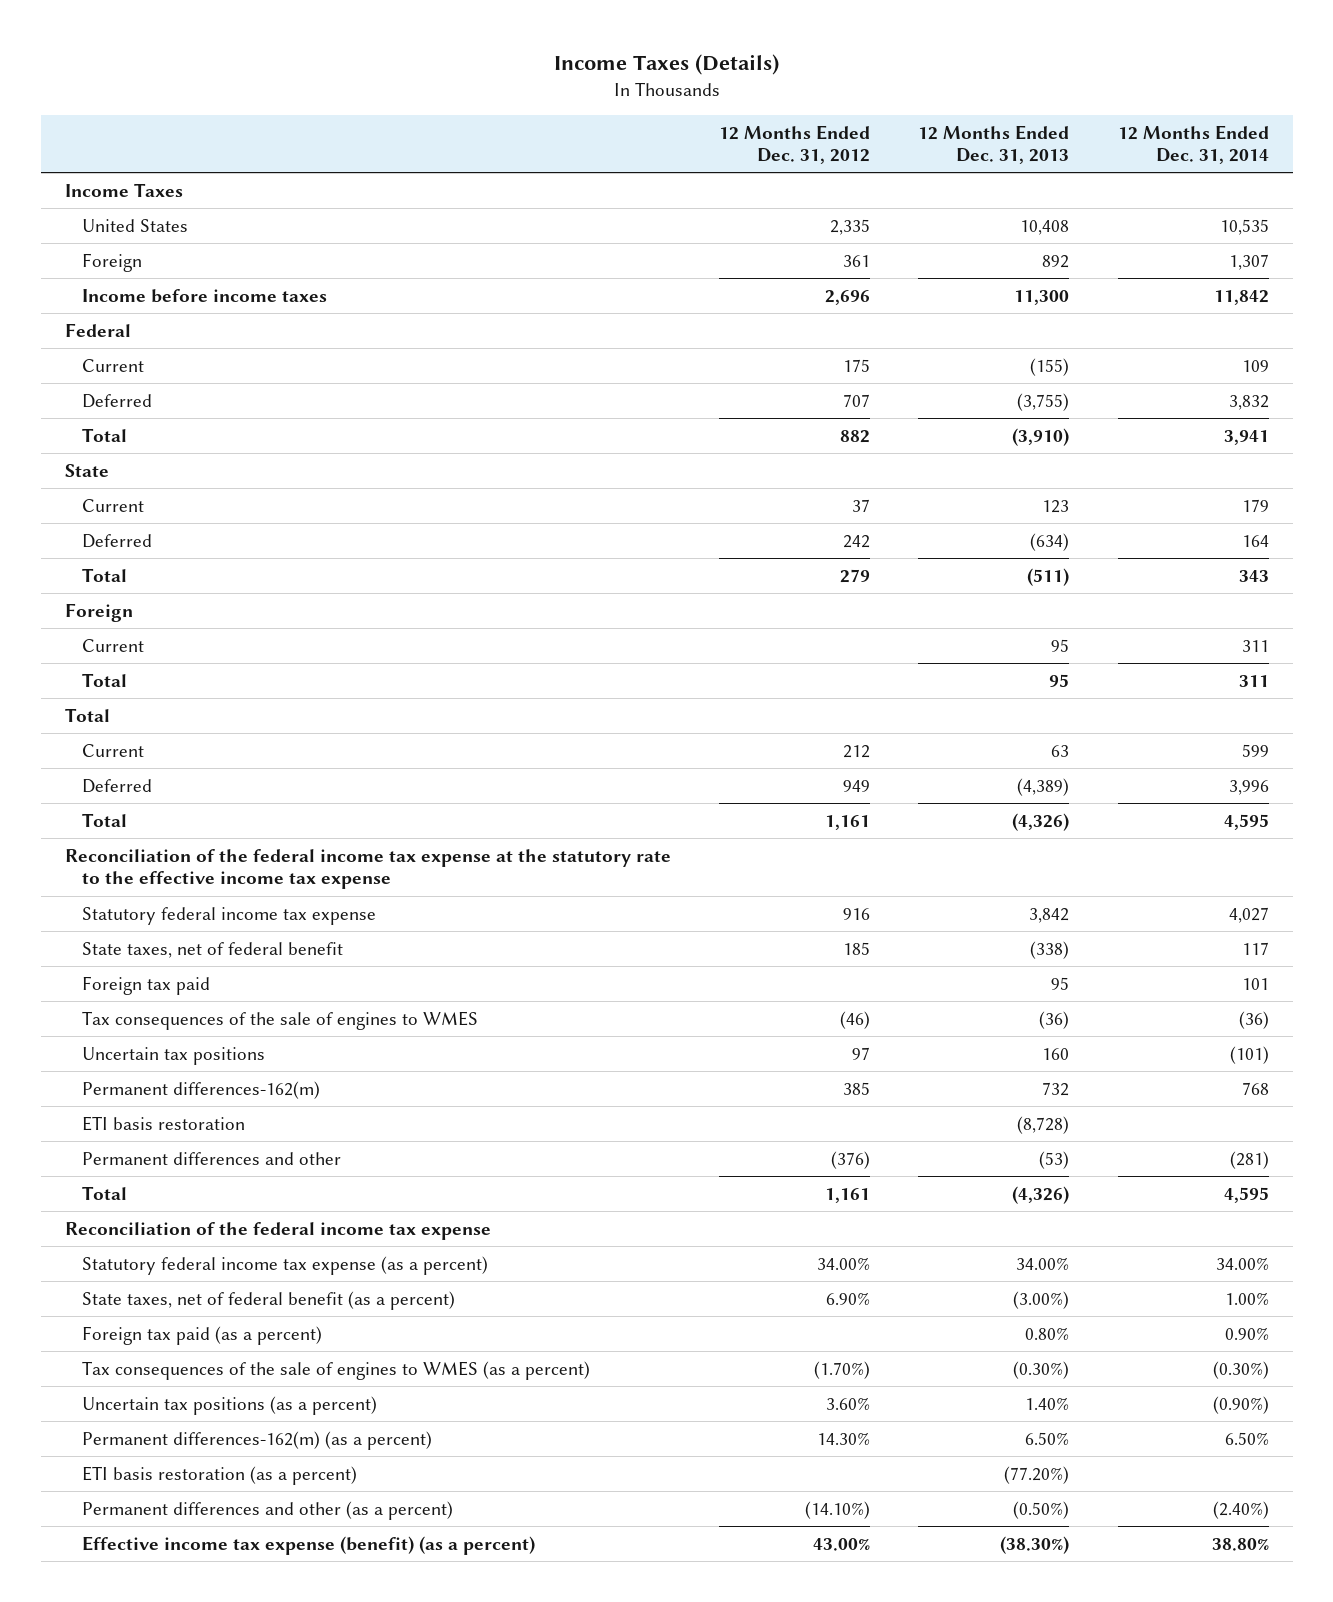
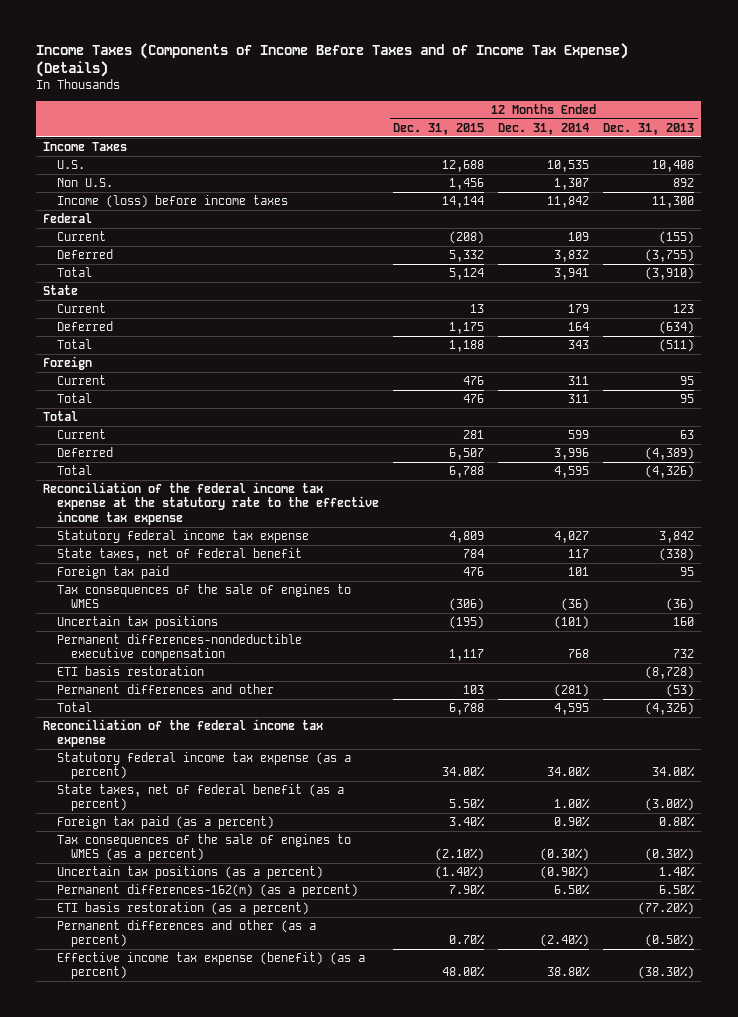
[553,54,779,76] Income Taxes (Details) -> [36,42,629,77] Income Taxes (Components of Income Before Taxes and of Income Tax Expense) (Details)
[719,124,871,164] 12 Months Ended Dec. 31, 2012 -> none
none -> [393,122,485,135] Dec. 31, 2015
[82,218,189,232] United States -> [57,160,86,170] U.S.
[82,252,143,272] Foreign -> [57,178,114,188] Non U.S.
[82,288,328,303] Income before income taxes -> [57,195,289,209] Income (loss) before income taxes
[82,1080,321,1099] Permanent differences-162(m) -> [57,634,303,662] Permanent differences-nondeductible executive compensation

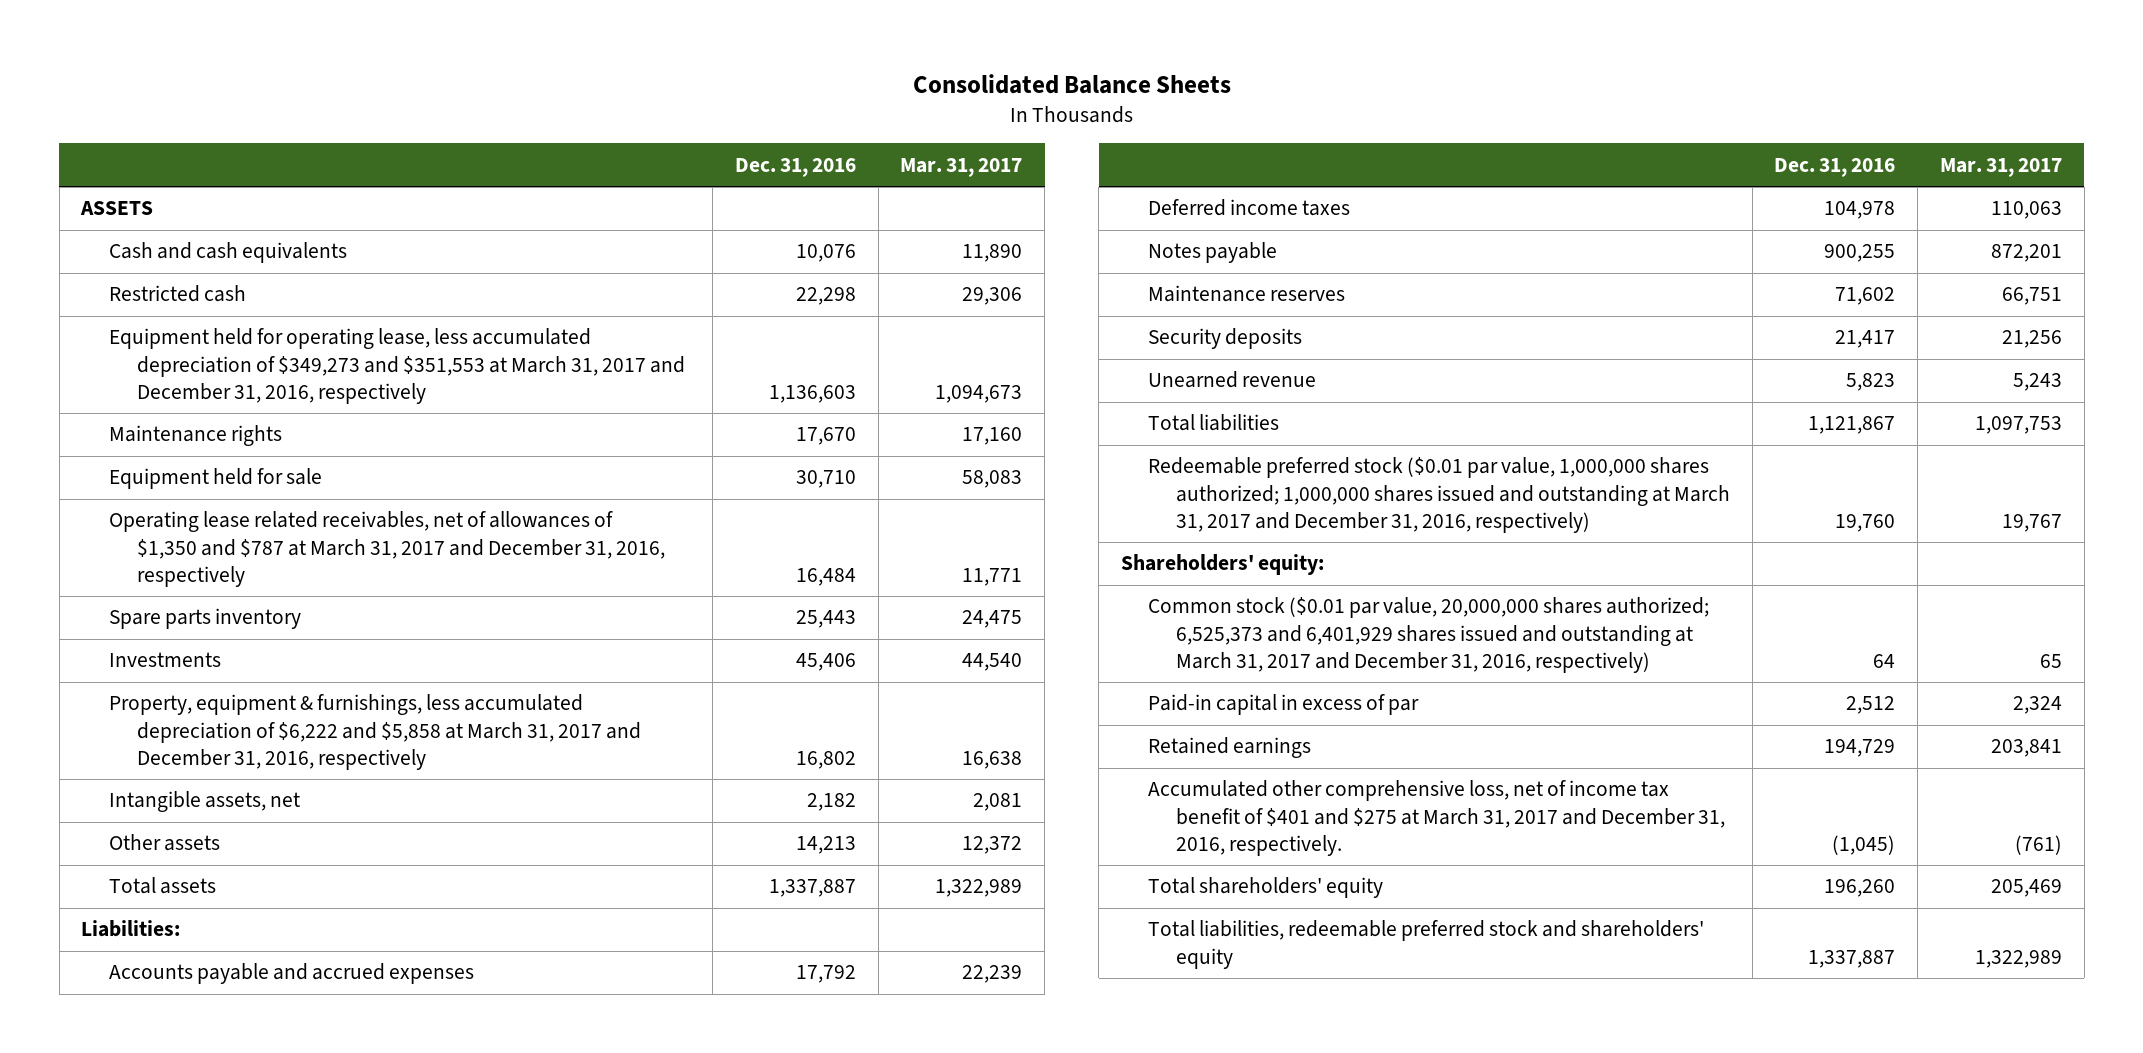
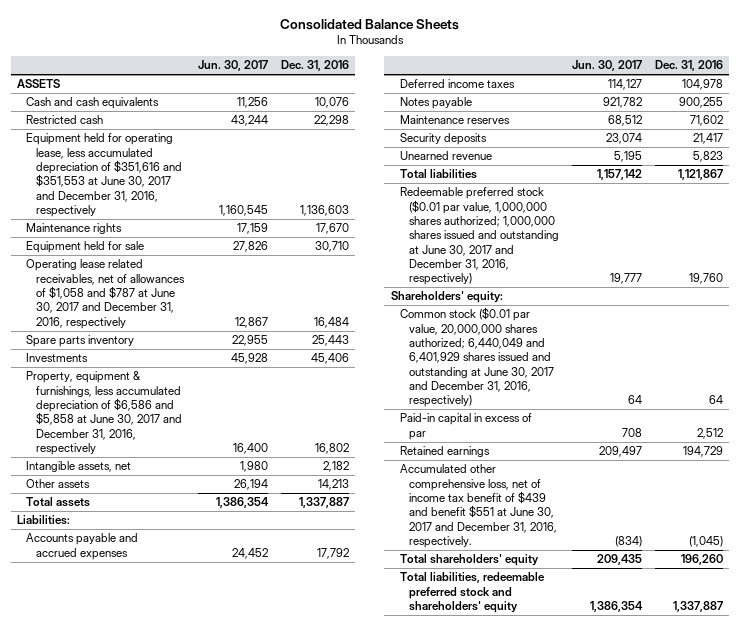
[900,157,1023,177] Mar. 31, 2017 -> none
none -> [198,60,269,72] Jun. 30, 2017
[108,328,685,405] Equipment held for operating lease, less accumulated depreciation of $349,273 and $351,553 at March 31, 2017 and December 31, 2016, respectively -> [26,133,182,217] Equipment held for operating lease, less accumulated depreciation of $351,616 and $351,553 at June 30, 2017 and December 31, 2016, respectively
[108,511,665,588] Operating lease related receivables, net of allowances of $1,350 and $787 at March 31, 2017 and December 31, 2016, respectively -> [26,259,185,329] Operating lease related receivables, net of allowances of $1,058 and $787 at June 30, 2017 and December 31, 2016, respectively
[108,694,641,771] Property, equipment & furnishings, less accumulated depreciation of $6,222 and $5,858 at March 31, 2017 and December 31, 2016, respectively -> [26,371,182,455] Property, equipment & furnishings, less accumulated depreciation of $6,586 and $5,858 at June 30, 2017 and December 31, 2016, respectively
[1148,457,1730,534] Redeemable preferred stock ($0.01 par value, 1,000,000 shares authorized; 1,000,000 shares issued and outstanding at March 31, 2017 and December 31, 2016, respectively) -> [399,187,560,286] Redeemable preferred stock ($0.01 par value, 1,000,000 shares authorized; 1,000,000 shares issued and outstanding at June 30, 2017 and December 31, 2016, respectively)
[1148,597,1710,674] Common stock ($0.01 par value, 20,000,000 shares authorized; 6,525,373 and 6,401,929 shares issued and outstanding at March 31, 2017 and December 31, 2016, respectively) -> [399,307,555,408] Common stock ($0.01 par value, 20,000,000 shares authorized; 6,440,049 and 6,401,929 shares issued and outstanding at June 30, 2017 and December 31, 2016, respectively)
[1148,780,1725,857] Accumulated other comprehensive loss, net of income tax benefit of $401 and $275 at March 31, 2017 and December 31, 2016, respectively. -> [399,464,558,548] Accumulated other comprehensive loss, net of income tax benefit of $439 and benefit $551 at June 30, 2017 and December 31, 2016, respectively.

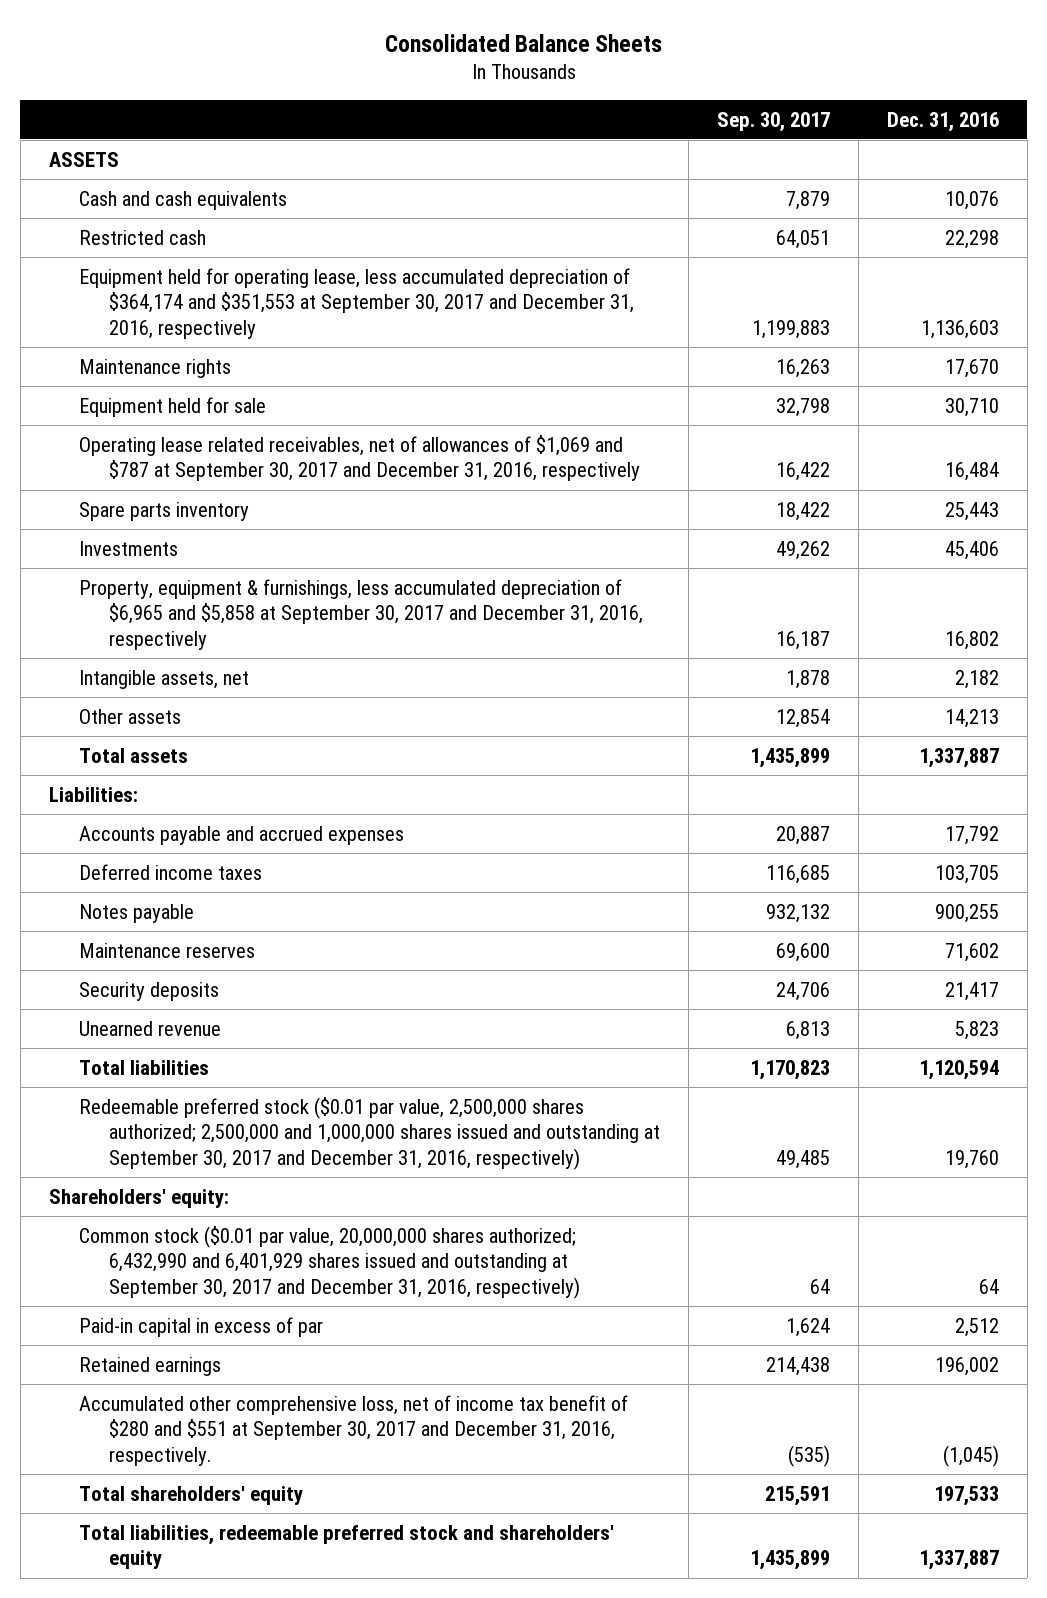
[198,60,269,72] Jun. 30, 2017 -> none
none -> [716,111,830,132] Sep. 30, 2017
[26,133,182,217] Equipment held for operating lease, less accumulated depreciation of $351,616 and $351,553 at June 30, 2017 and December 31, 2016, respectively -> [78,267,634,339] Equipment held for operating lease, less accumulated depreciation of $364,174 and $351,553 at September 30, 2017 and December 31, 2016, respectively
[26,259,185,329] Operating lease related receivables, net of allowances of $1,058 and $787 at June 30, 2017 and December 31, 2016, respectively -> [78,434,640,482] Operating lease related receivables, net of allowances of $1,069 and $787 at September 30, 2017 and December 31, 2016, respectively
[26,371,182,455] Property, equipment & furnishings, less accumulated depreciation of $6,586 and $5,858 at June 30, 2017 and December 31, 2016, respectively -> [78,578,643,650] Property, equipment & furnishings, less accumulated depreciation of $6,965 and $5,858 at September 30, 2017 and December 31, 2016, respectively
[681,79,723,91] 104,978 -> [934,864,999,884] 103,705
[677,169,723,181] 1,121,867 -> [918,1059,999,1080] 1,120,594
[399,187,560,286] Redeemable preferred stock ($0.01 par value, 1,000,000 shares authorized; 1,000,000 shares issued and outstanding at June 30, 2017 and December 31, 2016, respectively) -> [78,1096,660,1170] Redeemable preferred stock ($0.01 par value, 2,500,000 shares authorized; 2,500,000 and 1,000,000 shares issued and outstanding at September 30, 2017 and December 31, 2016, respectively)
[399,307,555,408] Common stock ($0.01 par value, 20,000,000 shares authorized; 6,440,049 and 6,401,929 shares issued and outstanding at June 30, 2017 and December 31, 2016, respectively) -> [78,1225,580,1299] Common stock ($0.01 par value, 20,000,000 shares authorized; 6,432,990 and 6,401,929 shares issued and outstanding at September 30, 2017 and December 31, 2016, respectively)
[682,446,723,458] 194,729 -> [934,1356,999,1376] 196,002
[399,464,558,548] Accumulated other comprehensive loss, net of income tax benefit of $439 and benefit $551 at June 30, 2017 and December 31, 2016, respectively. -> [78,1394,628,1466] Accumulated other comprehensive loss, net of income tax benefit of $280 and $551 at September 30, 2017 and December 31, 2016, respectively.
[680,554,723,566] 196,260 -> [933,1485,999,1506] 197,533

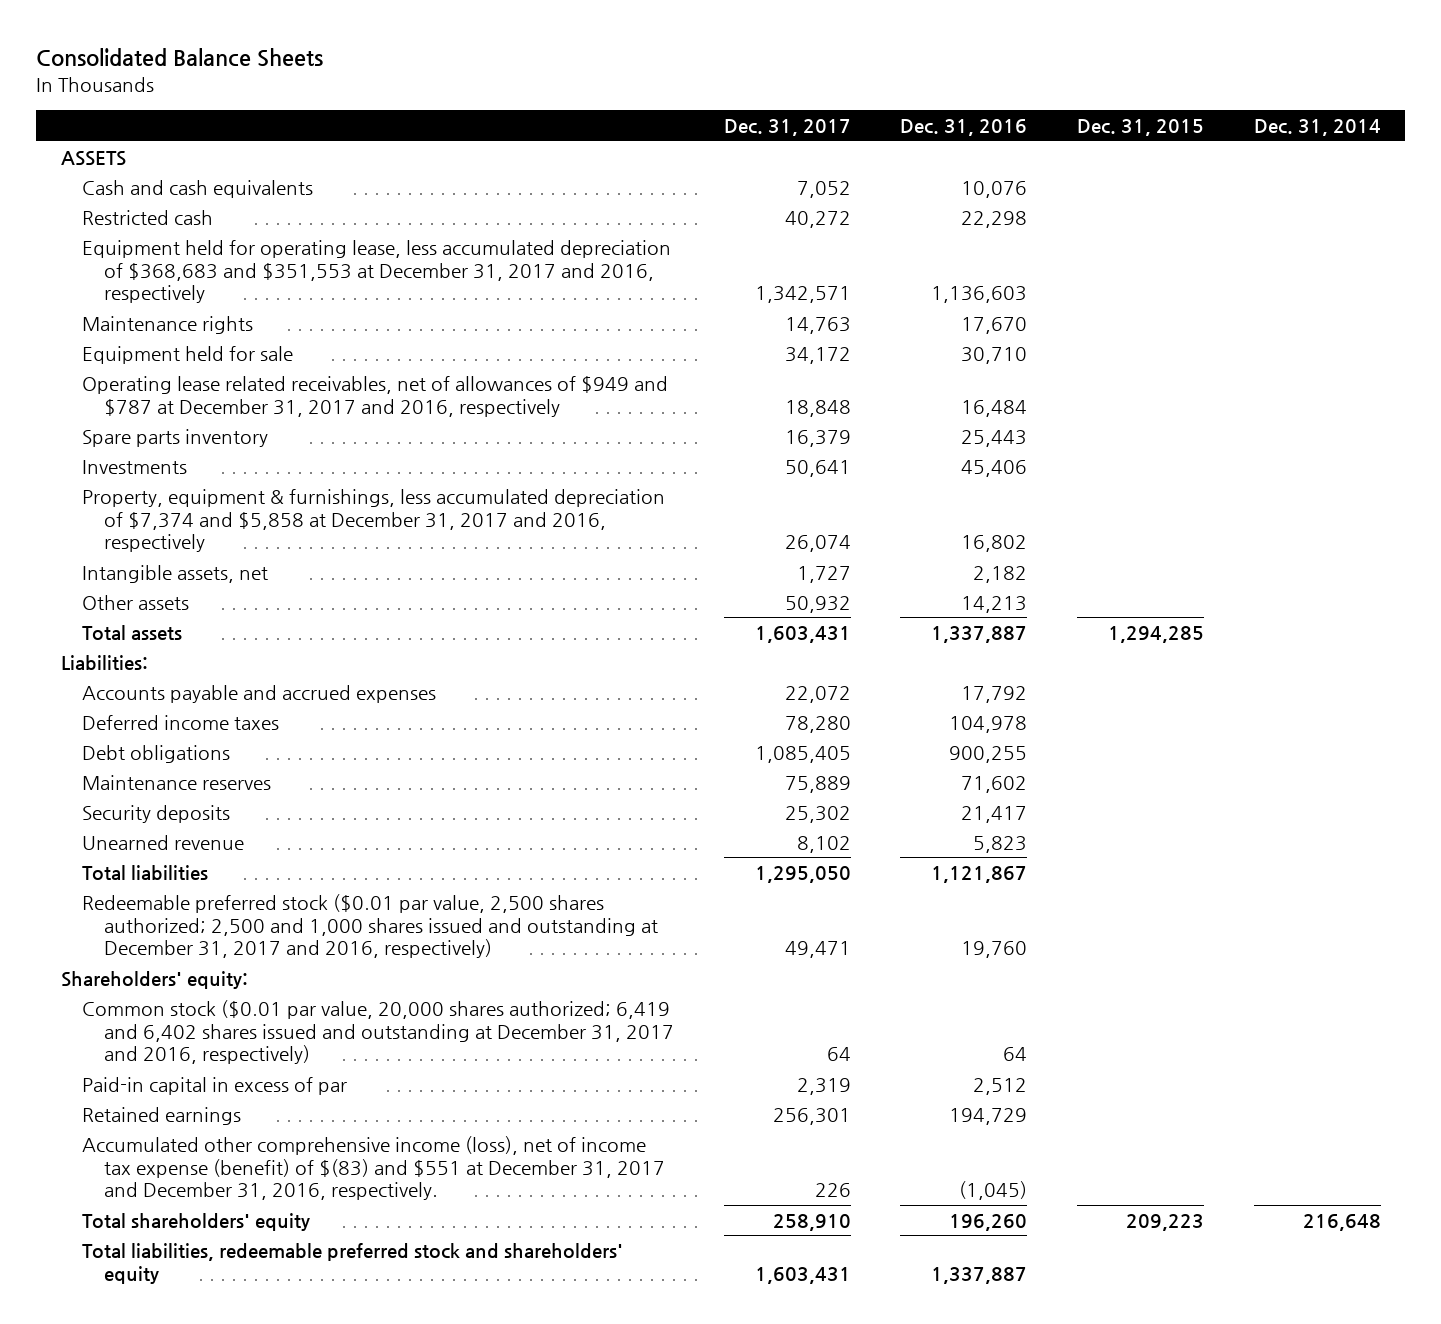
[716,111,830,132] Sep. 30, 2017 -> none
none -> [723,119,851,137] Dec. 31, 2017
none -> [1076,119,1204,137] Dec. 31, 2015
none -> [1253,119,1381,137] Dec. 31, 2014
[78,267,634,339] Equipment held for operating lease, less accumulated depreciation of $364,174 and $351,553 at September 30, 2017 and December 31, 2016, respectively -> [82,239,672,304] Equipment held for operating lease, less accumulated depreciation of $368,683 and $351,553 at December 31, 2017 and 2016, respectively
[78,434,640,482] Operating lease related receivables, net of allowances of $1,069 and $787 at September 30, 2017 and December 31, 2016, respectively -> [82,375,669,417] Operating lease related receivables, net of allowances of $949 and $787 at December 31, 2017 and 2016, respectively
[78,578,643,650] Property, equipment & furnishings, less accumulated depreciation of $6,965 and $5,858 at September 30, 2017 and December 31, 2016, respectively -> [82,488,666,553] Property, equipment & furnishings, less accumulated depreciation of $7,374 and $5,858 at December 31, 2017 and 2016, respectively
[934,864,999,884] 103,705 -> [949,715,1028,733] 104,978
[78,903,194,923] Notes payable -> [82,744,231,763] Debt obligations
[918,1059,999,1080] 1,120,594 -> [931,865,1028,883] 1,121,867
[78,1096,660,1170] Redeemable preferred stock ($0.01 par value, 2,500,000 shares authorized; 2,500,000 and 1,000,000 shares issued and outstanding at September 30, 2017 and December 31, 2016, respectively) -> [82,893,659,959] Redeemable preferred stock ($0.01 par value, 2,500 shares authorized; 2,500 and 1,000 shares issued and outstanding at December 31, 2017 and 2016, respectively)
[78,1225,580,1299] Common stock ($0.01 par value, 20,000,000 shares authorized; 6,432,990 and 6,401,929 shares issued and outstanding at September 30, 2017 and December 31, 2016, respectively) -> [82,999,675,1065] Common stock ($0.01 par value, 20,000 shares authorized; 6,419 and 6,402 shares issued and outstanding at December 31, 2017 and 2016, respectively)
[934,1356,999,1376] 196,002 -> [949,1107,1028,1125] 194,729
[78,1394,628,1466] Accumulated other comprehensive loss, net of income tax benefit of $280 and $551 at September 30, 2017 and December 31, 2016, respectively. -> [82,1135,666,1201] Accumulated other comprehensive income (loss), net of income tax expense (benefit) of $(83) and $551 at December 31, 2017 and December 31, 2016, respectively.
[933,1485,999,1506] 197,533 -> [949,1213,1028,1231] 196,260

